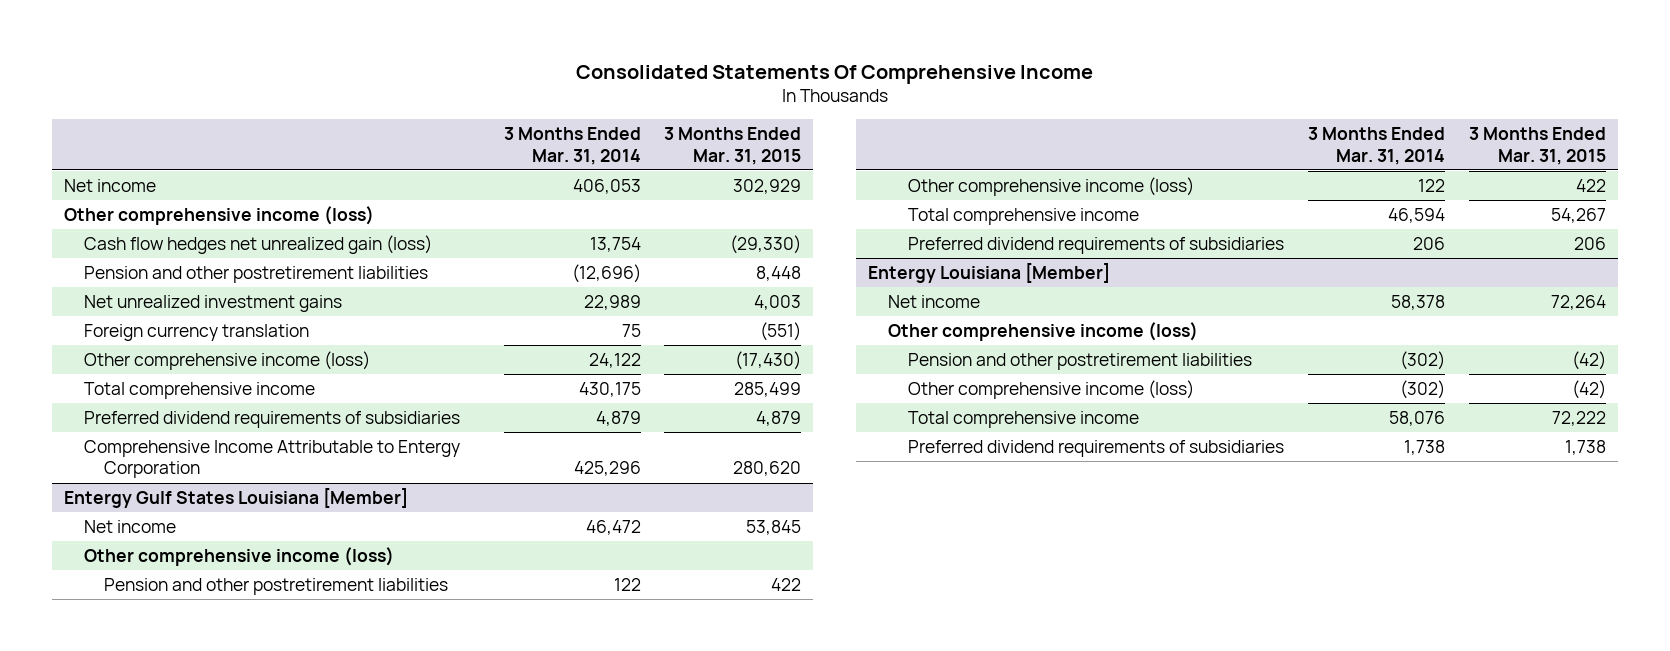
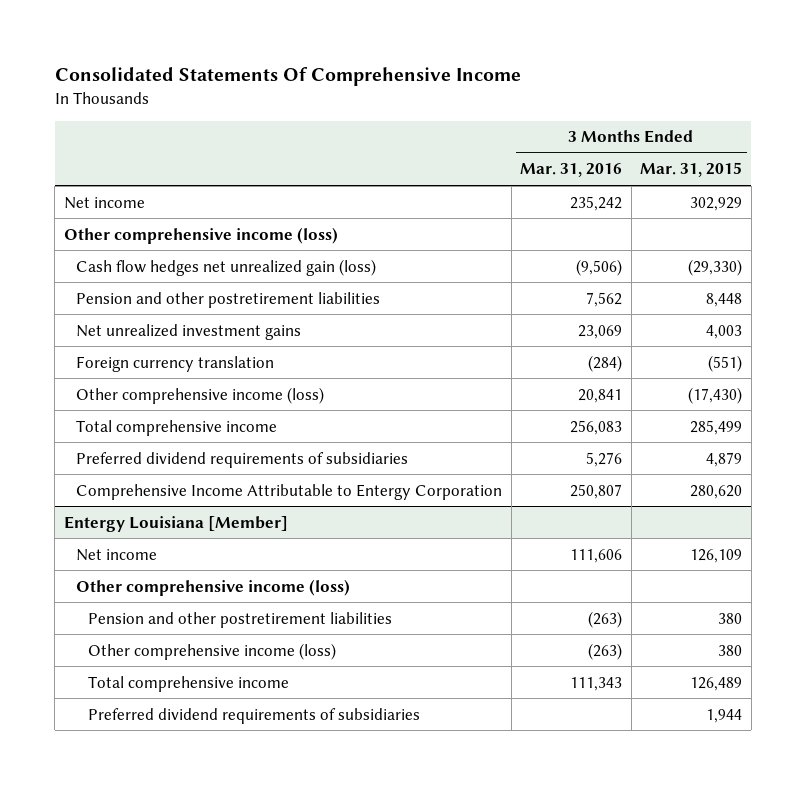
[503,127,641,165] 3 Months Ended Mar. 31, 2014 -> none
none -> [520,163,623,178] Mar. 31, 2016
[63,487,408,508] Entergy Gulf States Louisiana [Member] -> none
[83,519,176,533] Net income -> none
[83,546,394,566] Other comprehensive income (loss) -> none
[103,577,448,595] Pension and other postretirement liabilities -> none
[908,176,1195,196] Other comprehensive income (loss) -> none
[908,207,1140,225] Total comprehensive income -> none
[908,236,1285,254] Preferred dividend requirements of subsidiaries -> none
[1550,294,1606,310] 72,264 -> [690,548,743,563] 126,109
[1571,350,1606,370] (42) -> [718,612,743,624] 380
[1571,379,1606,399] (42) -> [718,644,743,656] 380
[1551,410,1606,426] 72,222 -> [690,676,743,691] 126,489
[1564,439,1606,455] 1,738 -> [706,708,743,723] 1,944

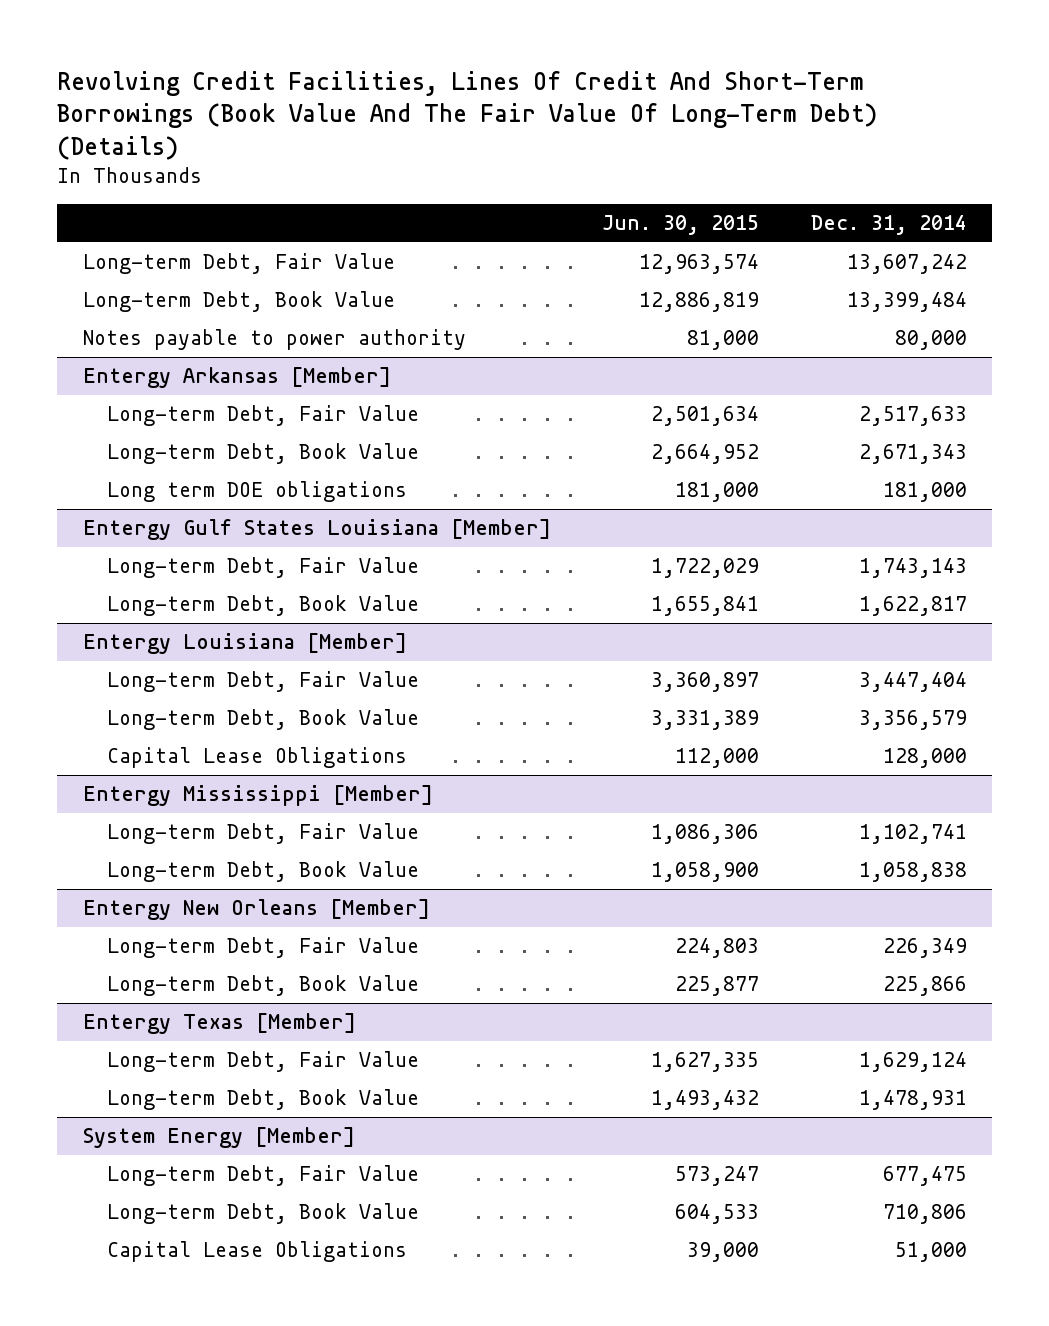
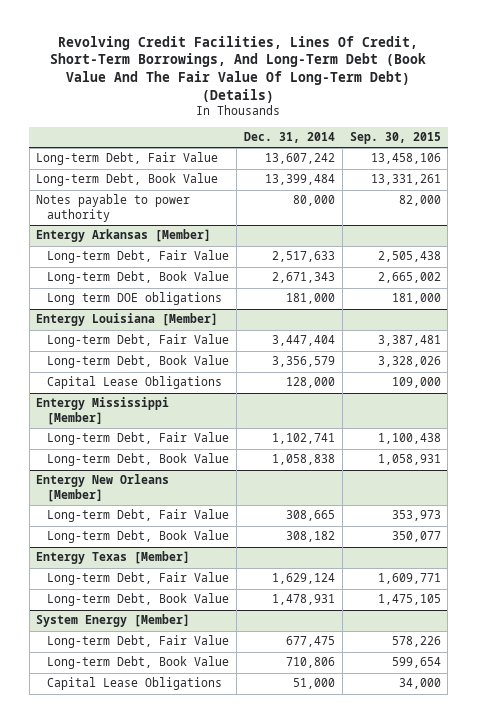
[57,70,878,160] Revolving Credit Facilities, Lines Of Credit And Short-Term Borrowings (Book Value And The Fair Value Of Long-Term Debt) (Details) -> [50,35,427,103] Revolving Credit Facilities, Lines Of Credit, Short-Term Borrowings, And Long-Term Debt (Book Value And The Fair Value Of Long-Term Debt) (Details)
[602,215,760,236] Jun. 30, 2015 -> none
none -> [349,132,441,145] Sep. 30, 2015
[82,519,551,541] Entergy Gulf States Louisiana [Member] -> none
[106,557,419,579] Long-term Debt, Fair Value -> none
[106,595,419,617] Long-term Debt, Book Value -> none
[882,938,967,959] 226,349 -> [285,510,335,522] 308,665
[882,976,967,997] 225,866 -> [285,531,335,543] 308,182

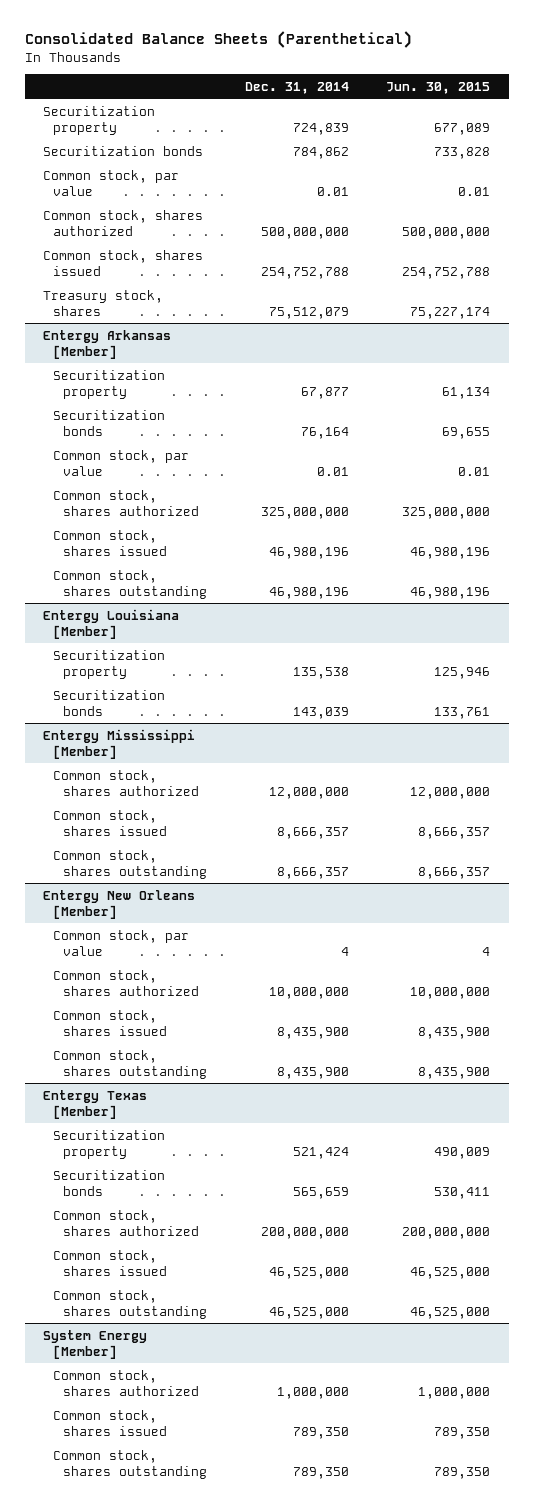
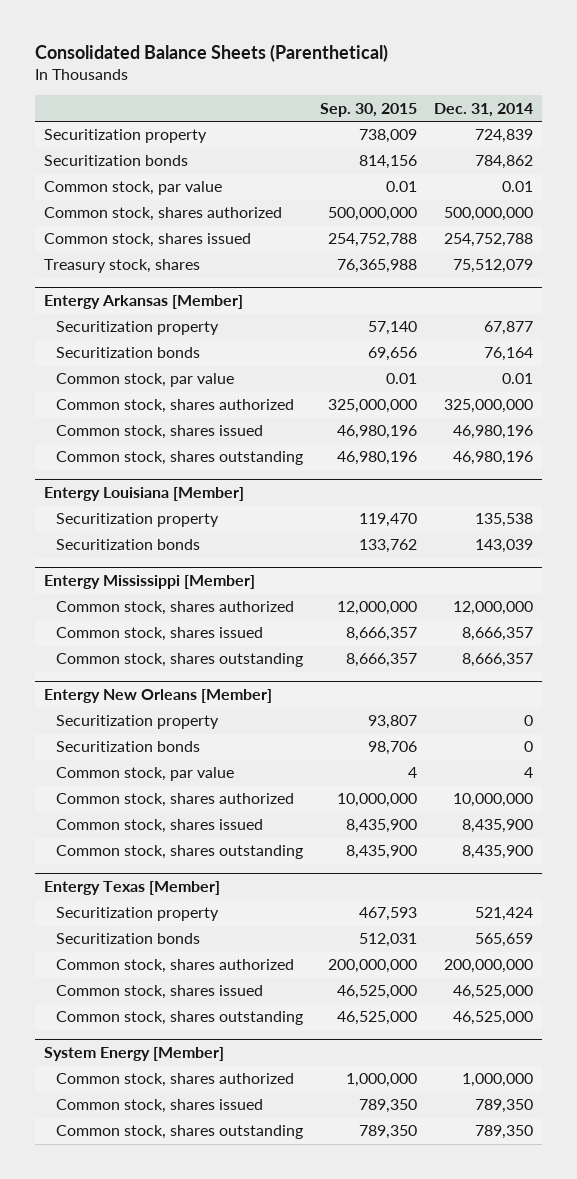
[386,81,491,94] Jun. 30, 2015 -> none
none -> [320,102,418,117] Sep. 30, 2015
none -> [56,715,220,730] Securitization property
none -> [56,741,201,753] Securitization bonds

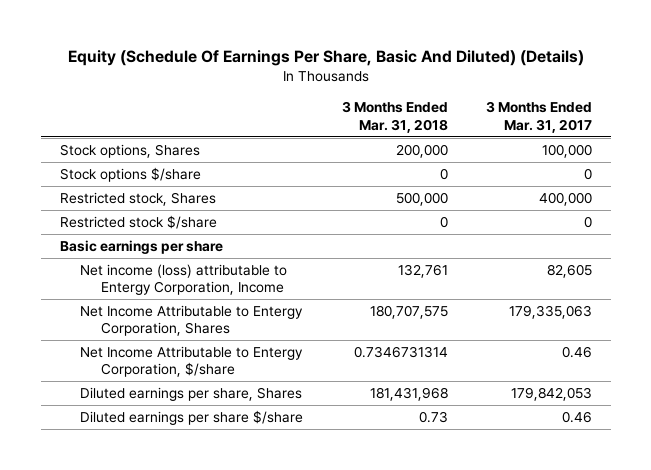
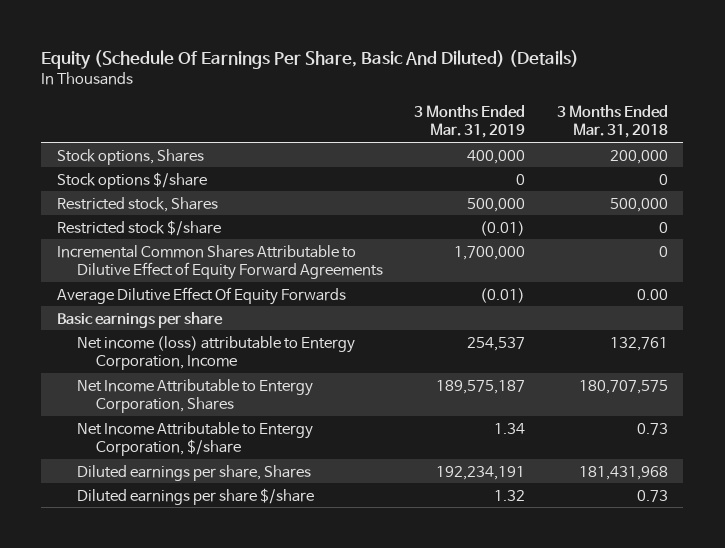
[485,101,592,133] 3 Months Ended Mar. 31, 2017 -> none
none -> [414,104,526,139] 3 Months Ended Mar. 31, 2019
none -> [57,244,383,281] Incremental Common Shares Attributable to Dilutive Effect of Equity Forward Agreements
none -> [57,286,347,305] Average Dilutive Effect Of Equity Forwards
[353,345,448,358] 0.7346731314 -> [636,422,668,435] 0.73

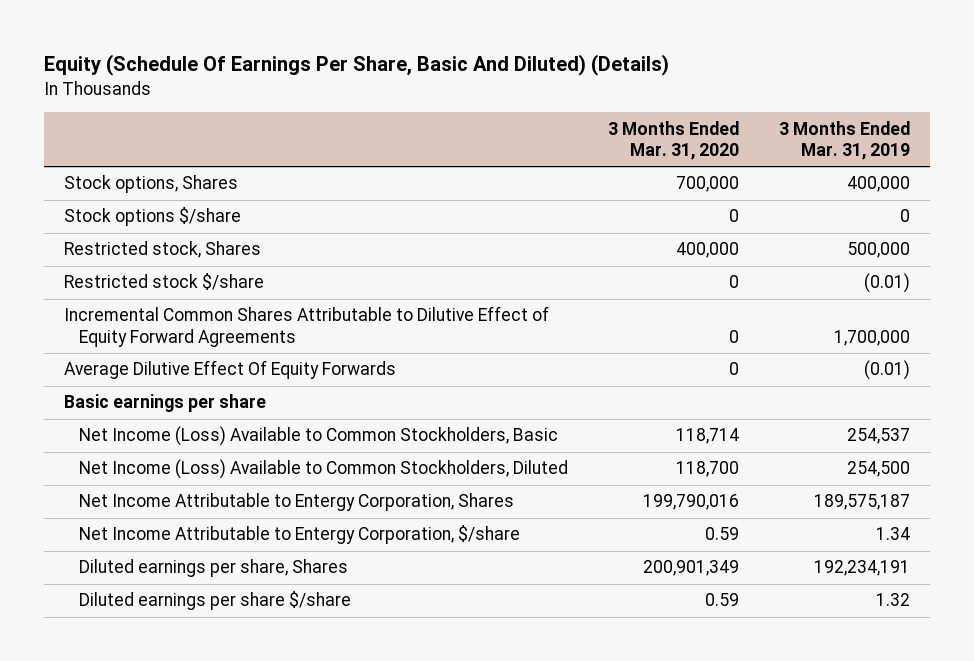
[556,104,668,139] 3 Months Ended Mar. 31, 2018 -> none
none -> [607,120,739,161] 3 Months Ended Mar. 31, 2020
[76,335,355,371] Net income (loss) attributable to Entergy Corporation, Income -> [78,426,558,447] Net Income (Loss) Available to Common Stockholders, Basic
none -> [78,459,568,480] Net Income (Loss) Available to Common Stockholders, Diluted

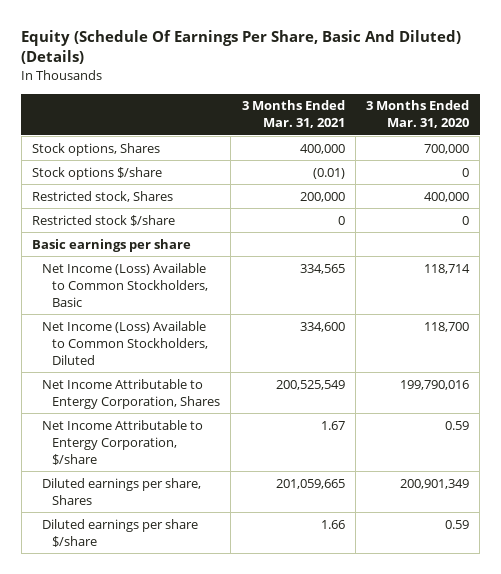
[778,120,910,161] 3 Months Ended Mar. 31, 2019 -> none
none -> [241,100,345,129] 3 Months Ended Mar. 31, 2021
[64,306,550,347] Incremental Common Shares Attributable to Dilutive Effect of Equity Forward Agreements -> none
[64,360,397,380] Average Dilutive Effect Of Equity Forwards -> none

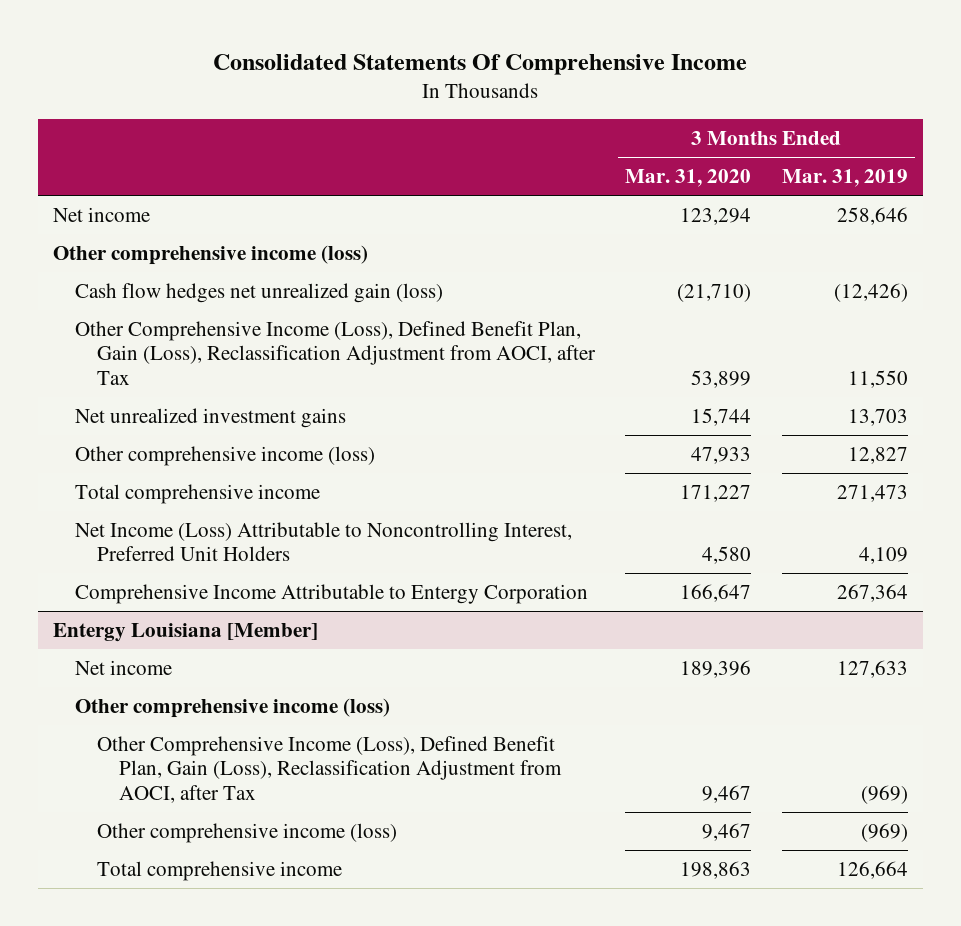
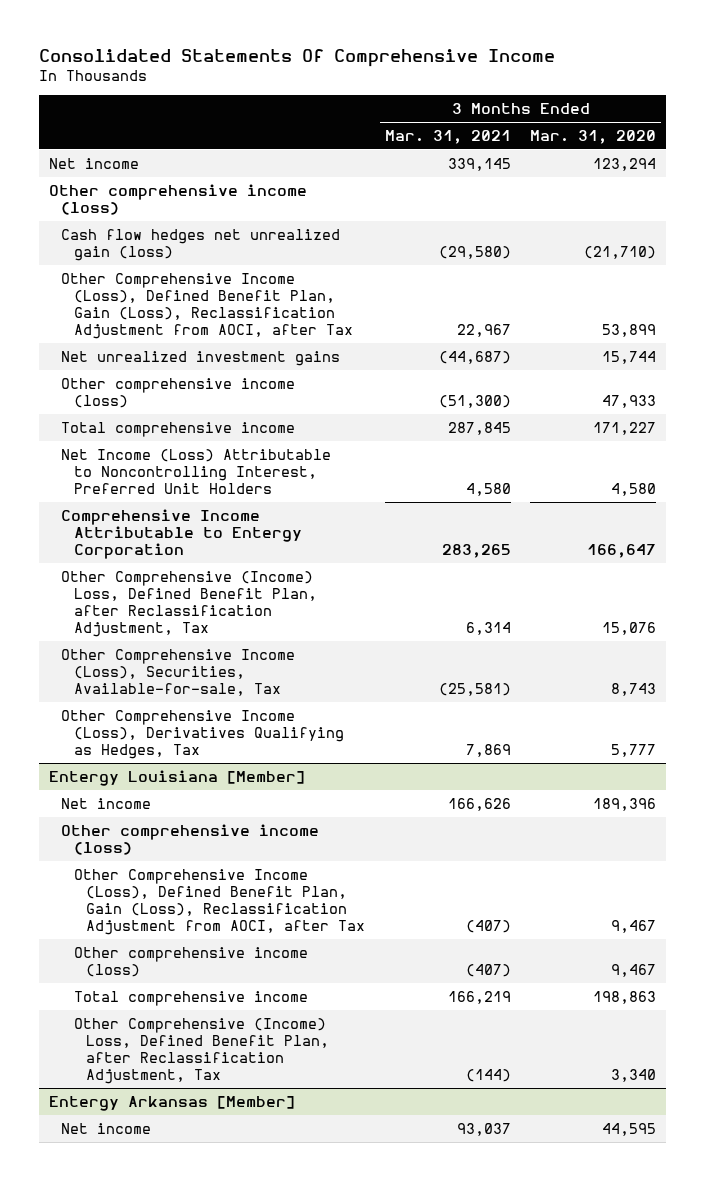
[781,169,908,188] Mar. 31, 2019 -> none
none -> [384,130,511,145] Mar. 31, 2021
none -> [61,570,317,637] Other Comprehensive (Income) Loss, Defined Benefit Plan, after Reclassification Adjustment, Tax
none -> [61,648,296,696] Other Comprehensive Income (Loss), Securities, Available-for-sale, Tax
none -> [61,709,344,759] Other Comprehensive Income (Loss), Derivatives Qualifying as Hedges, Tax
none -> [73,1017,330,1084] Other Comprehensive (Income) Loss, Defined Benefit Plan, after Reclassification Adjustment, Tax
none -> [49,1095,296,1111] Entergy Arkansas [Member]
none -> [61,1122,152,1134] Net income

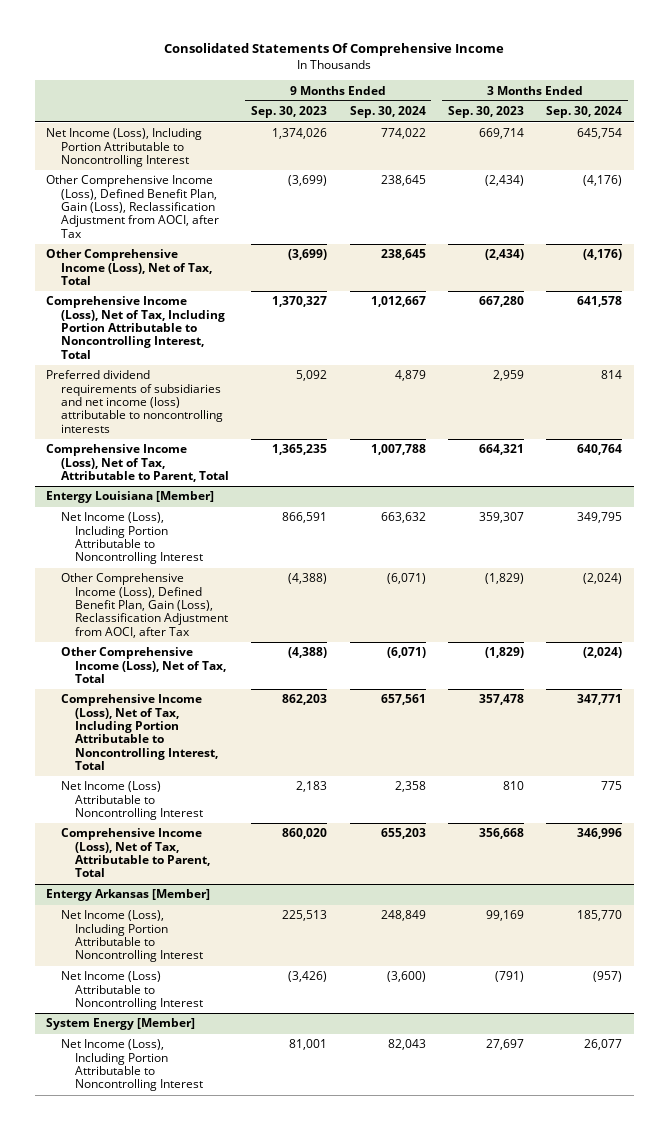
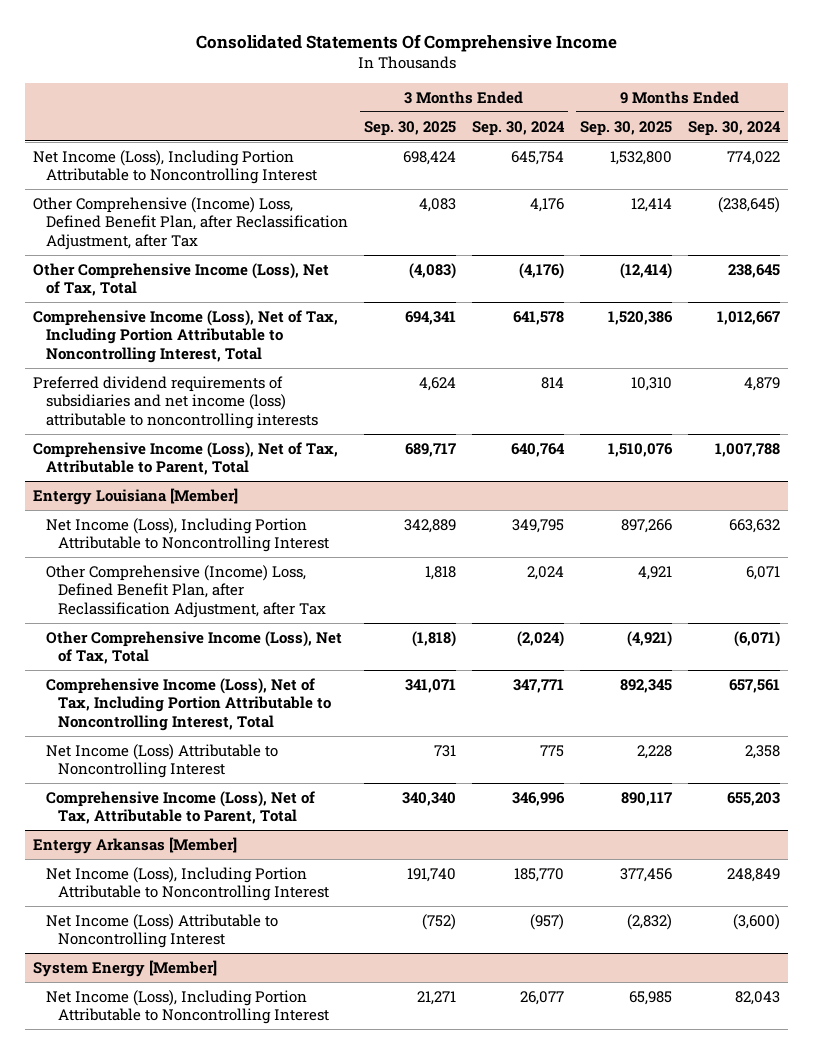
[251,106,328,119] Sep. 30, 2023 -> none
[448,106,525,119] Sep. 30, 2023 -> none
none -> [363,120,456,136] Sep. 30, 2025
none -> [579,120,672,136] Sep. 30, 2025
[46,175,219,238] Other Comprehensive Income (Loss), Defined Benefit Plan, Gain (Loss), Reclassification Adjustment from AOCI, after Tax -> [33,196,348,250] Other Comprehensive (Income) Loss, Defined Benefit Plan, after Reclassification Adjustment, after Tax
[380,175,426,187] 238,645 -> [718,196,781,213] (238,645)
[583,175,623,187] (4,176) -> [529,197,564,212] 4,176
[60,573,228,638] Other Comprehensive Income (Loss), Defined Benefit Plan, Gain (Loss), Reclassification Adjustment from AOCI, after Tax -> [45,564,327,618] Other Comprehensive (Income) Loss, Defined Benefit Plan, after Reclassification Adjustment, after Tax
[386,573,426,585] (6,071) -> [746,565,781,580] 6,071
[583,573,623,585] (2,024) -> [526,565,564,580] 2,024

